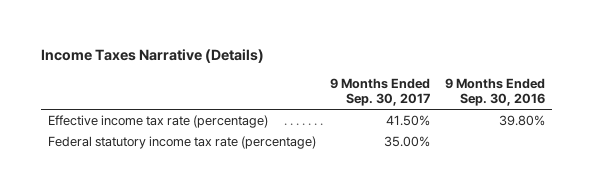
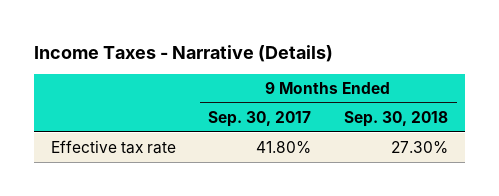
[40,49,264,64] Income Taxes Narrative (Details) -> [34,44,334,62] Income Taxes - Narrative (Details)
[444,77,545,107] 9 Months Ended Sep. 30, 2016 -> none
none -> [344,111,449,128] Sep. 30, 2018
[47,135,316,149] Federal statutory income tax rate (percentage) -> none
[47,114,268,128] Effective income tax rate (percentage) -> [50,140,176,155] Effective tax rate
[386,114,431,126] 41.50% -> [256,141,312,154] 41.80%

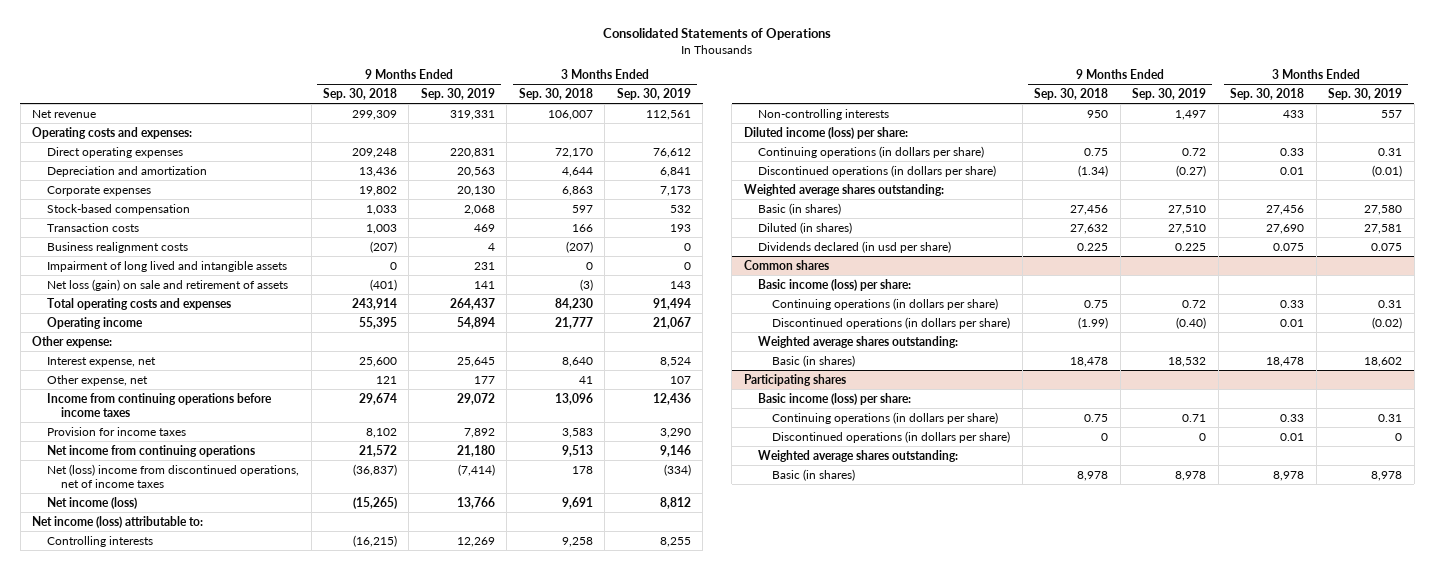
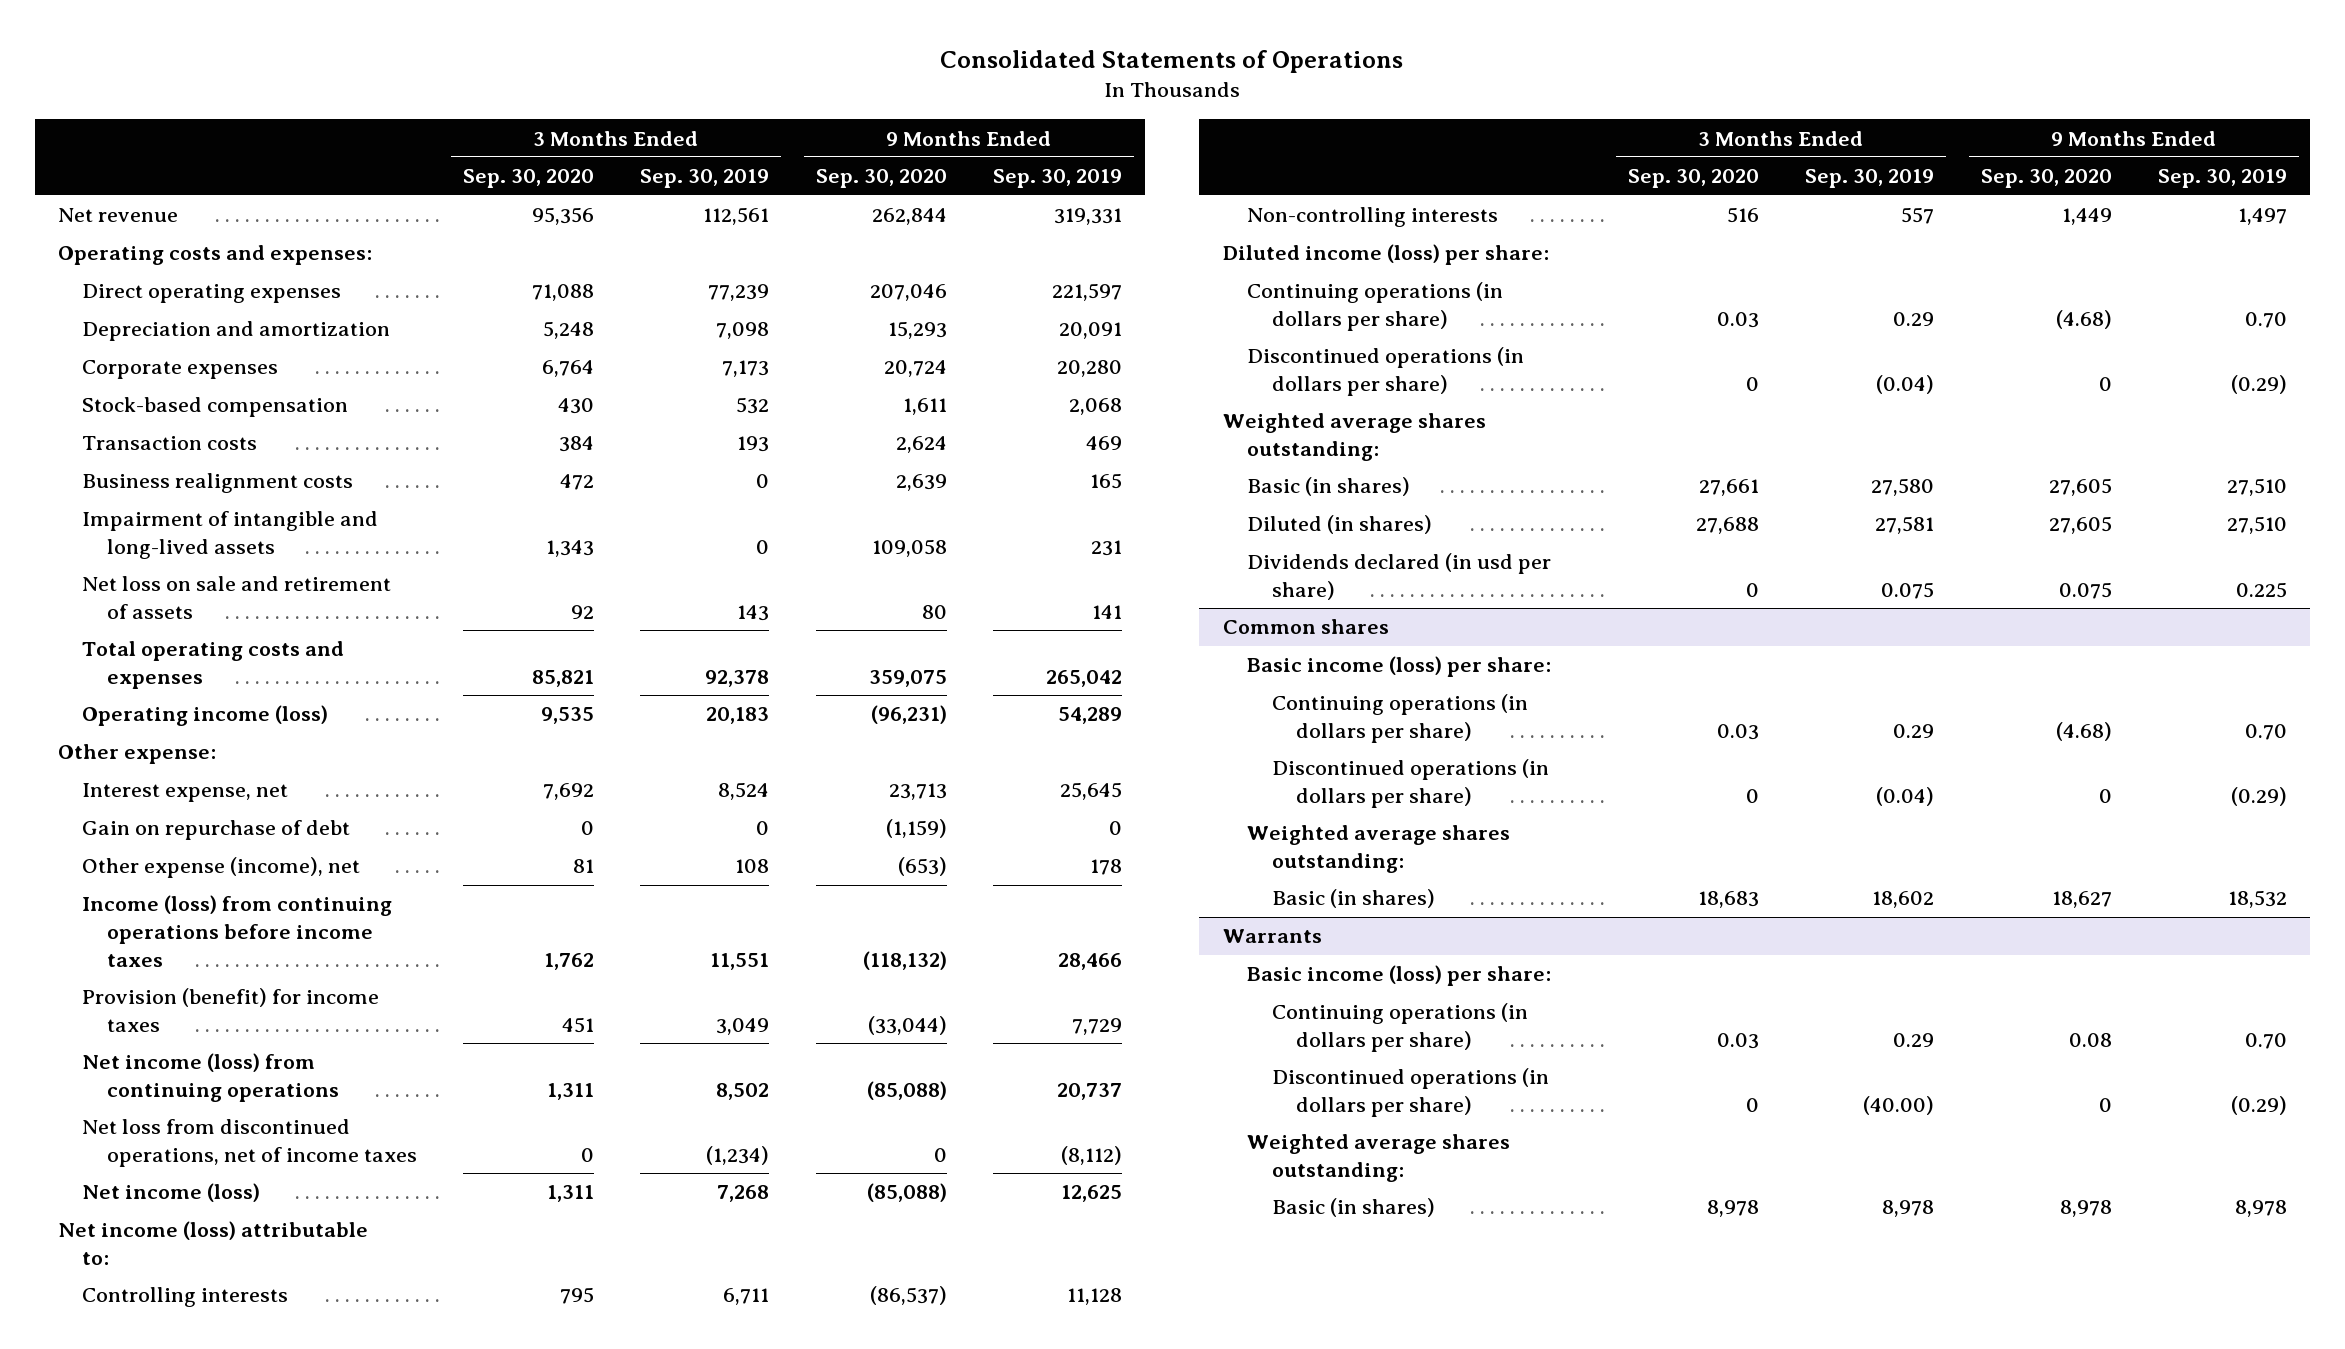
[322,87,397,100] Sep. 30, 2018 -> none
[518,87,593,100] Sep. 30, 2018 -> none
none -> [463,169,595,189] Sep. 30, 2020
none -> [815,169,947,189] Sep. 30, 2020
[449,147,495,158] 220,831 -> [1052,283,1123,302] 221,597
[652,147,691,158] 76,612 -> [708,284,770,302] 77,239
[456,166,495,177] 20,563 -> [1059,322,1123,340] 20,091
[659,166,691,177] 6,841 -> [716,322,770,340] 7,098
[456,185,495,196] 20,130 -> [1057,360,1123,378] 20,280
[487,242,495,251] 4 -> [1090,473,1123,490] 165
[46,260,287,272] Impairment of long lived and intangible assets -> [82,511,379,559] Impairment of intangible and long-lived assets
[46,278,288,291] Net loss (gain) on sale and retirement of assets -> [82,576,392,619] Net loss on sale and retirement of assets
[449,297,495,310] 264,437 -> [1046,669,1123,687] 265,042
[652,297,691,310] 91,494 -> [705,669,770,687] 92,378
[46,316,143,329] Operating income -> [82,705,329,727] Operating income (loss)
[456,316,495,329] 54,894 -> [1058,707,1123,725] 54,289
[652,316,691,329] 21,067 -> [706,707,770,725] 20,183
none -> [82,820,351,841] Gain on repurchase of debt
[46,374,148,386] Other expense, net -> [82,857,361,879] Other expense (income), net
[473,375,495,384] 177 -> [1090,859,1123,876] 178
[669,375,691,384] 107 -> [735,859,770,874] 108
[46,392,272,417] Income from continuing operations before income taxes -> [82,895,393,967] Income (loss) from continuing operations before income taxes
[456,392,495,405] 29,072 -> [1058,952,1123,970] 28,466
[652,392,691,405] 12,436 -> [710,952,770,970] 11,551
[46,426,186,436] Provision for income taxes -> [82,988,380,1032] Provision (benefit) for income taxes
[463,427,495,438] 7,892 -> [1072,1017,1123,1035] 7,729
[659,427,691,438] 3,290 -> [716,1017,770,1035] 3,049
[46,444,255,457] Net income from continuing operations -> [82,1053,339,1102] Net income (loss) from continuing operations
[456,444,495,457] 21,180 -> [1057,1082,1123,1100] 20,737
[659,444,691,457] 9,146 -> [716,1082,770,1100] 8,502
[46,463,299,488] Net (loss) income from discontinued operations, net of income taxes -> [82,1119,417,1167] Net loss from discontinued operations, net of income taxes
[457,463,495,476] (7,414) -> [1061,1145,1123,1165] (8,112)
[663,463,691,476] (334) -> [706,1145,770,1165] (1,234)
[456,496,495,509] 13,766 -> [1061,1185,1123,1203] 12,625
[659,496,691,509] 8,812 -> [717,1185,770,1203] 7,268
[456,536,495,547] 12,269 -> [1067,1288,1123,1306] 11,128
[659,536,691,547] 8,255 -> [723,1288,770,1306] 6,711
[1182,147,1207,156] 0.72 -> [2244,311,2287,328] 0.70
[1378,147,1403,156] 0.31 -> [1893,311,1935,326] 0.29
[1176,164,1207,177] (0.27) -> [2230,374,2287,394] (0.29)
[1372,164,1403,177] (0.01) -> [1876,374,1935,394] (0.04)
[1182,299,1207,308] 0.72 -> [2244,723,2287,740] 0.70
[1378,299,1403,308] 0.31 -> [1893,723,1935,738] 0.29
[1176,316,1207,329] (0.40) -> [2230,786,2287,806] (0.29)
[1372,316,1403,329] (0.02) -> [1876,786,1935,806] (0.04)
[743,373,846,386] Participating shares -> [1222,929,1322,944] Warrants
[1182,413,1207,422] 0.71 -> [2244,1032,2287,1049] 0.70
[1378,413,1403,422] 0.31 -> [1893,1032,1935,1047] 0.29
[1199,432,1207,441] 0 -> [2230,1095,2287,1115] (0.29)
[1395,432,1403,441] 0 -> [1863,1095,1935,1115] (40.00)

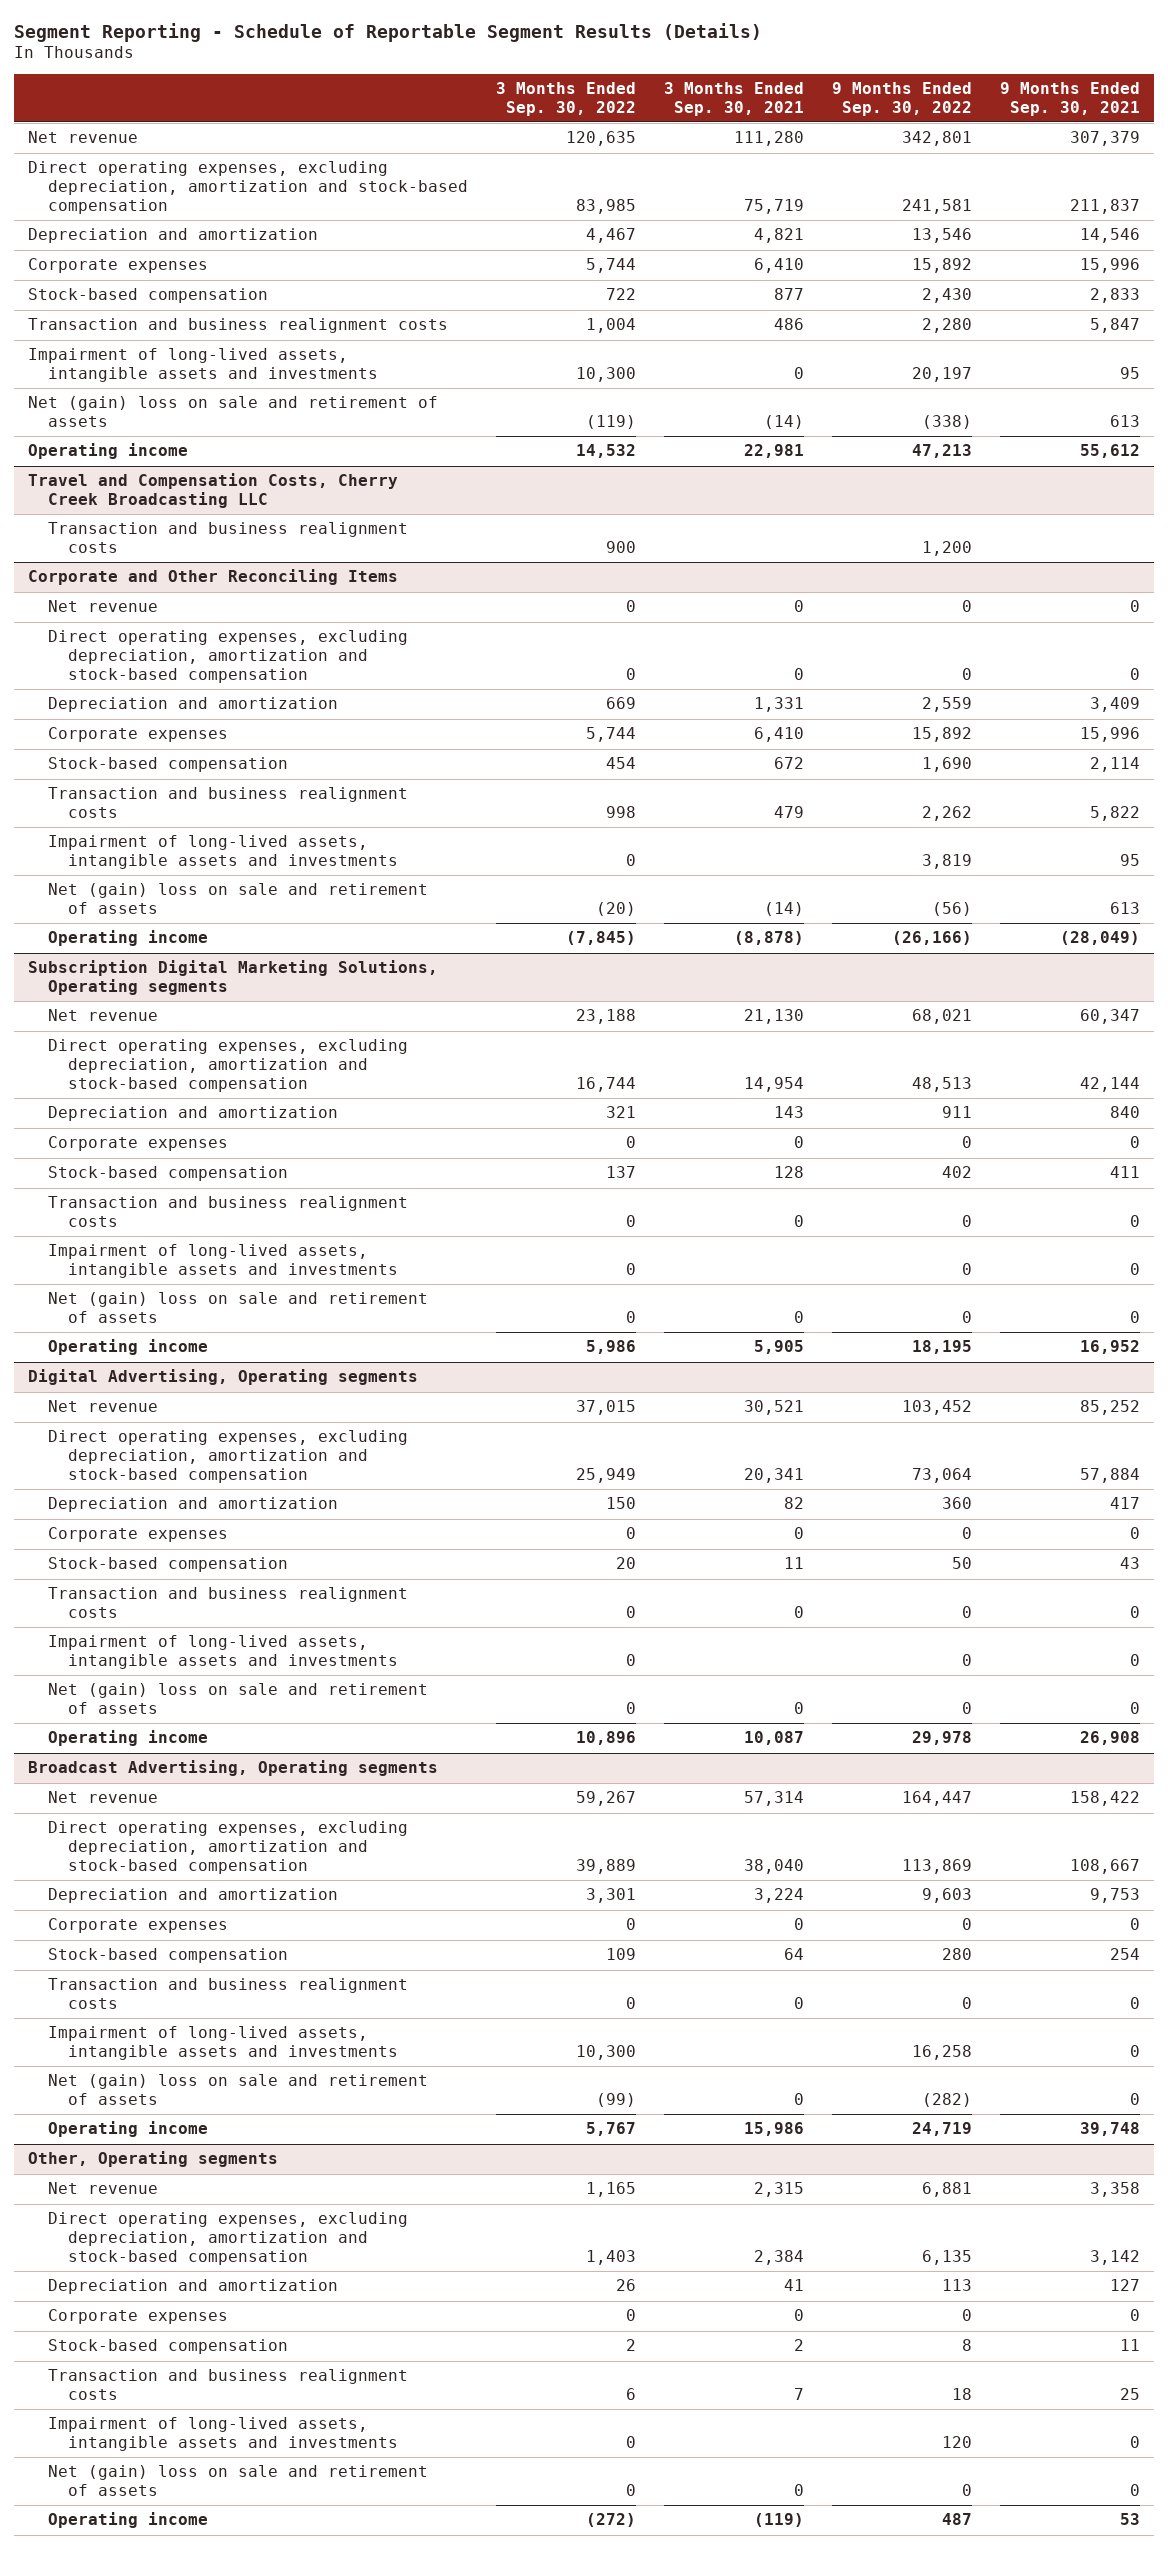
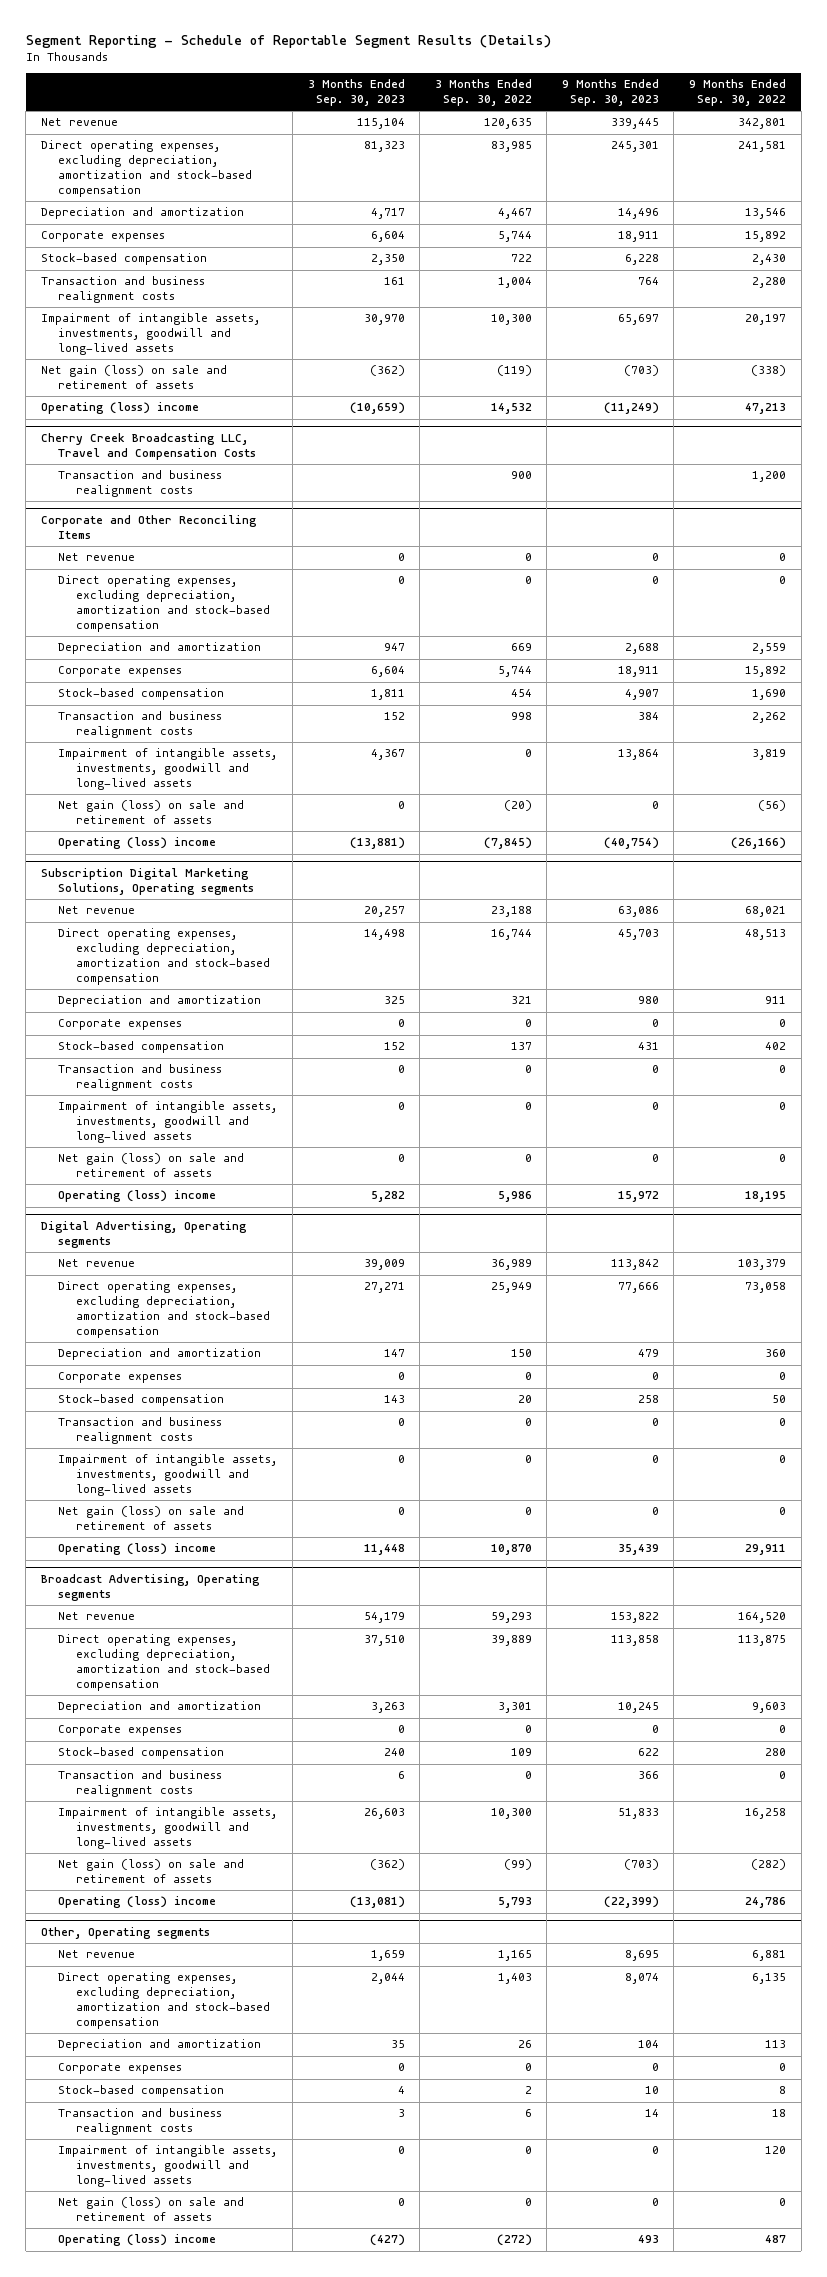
[664,81,805,116] 3 Months Ended Sep. 30, 2021 -> none
[1000,81,1141,116] 9 Months Ended Sep. 30, 2021 -> none
none -> [307,79,405,107] 3 Months Ended Sep. 30, 2023
none -> [561,79,659,107] 9 Months Ended Sep. 30, 2023
[27,348,378,383] Impairment of long-lived assets, intangible assets and investments -> [40,313,260,356] Impairment of intangible assets, investments, goodwill and long-lived assets
[27,396,438,428] Net (gain) loss on sale and retirement of assets -> [40,365,227,390] Net gain (loss) on sale and retirement of assets
[27,443,188,460] Operating income -> [40,402,199,415] Operating (loss) income
[27,473,398,509] Travel and Compensation Costs, Cherry Creek Broadcasting LLC -> [40,432,257,460] Cherry Creek Broadcasting LLC, Travel and Compensation Costs
[47,835,398,870] Impairment of long-lived assets, intangible assets and investments -> [58,748,278,791] Impairment of intangible assets, investments, goodwill and long-lived assets
[47,883,428,915] Net (gain) loss on sale and retirement of assets -> [58,800,245,825] Net gain (loss) on sale and retirement of assets
[47,930,208,947] Operating income -> [58,837,217,850] Operating (loss) income
[47,1244,398,1279] Impairment of long-lived assets, intangible assets and investments -> [58,1101,278,1144] Impairment of intangible assets, investments, goodwill and long-lived assets
[47,1292,428,1324] Net (gain) loss on sale and retirement of assets -> [58,1153,245,1178] Net gain (loss) on sale and retirement of assets
[47,1339,208,1356] Operating income -> [58,1190,217,1203] Operating (loss) income
[575,1400,636,1416] 37,015 -> [490,1259,532,1271] 36,989
[902,1400,973,1416] 103,452 -> [738,1259,787,1271] 103,379
[912,1468,973,1484] 73,064 -> [745,1282,787,1294] 73,058
[47,1635,398,1670] Impairment of long-lived assets, intangible assets and investments -> [58,1454,278,1497] Impairment of intangible assets, investments, goodwill and long-lived assets
[47,1683,428,1715] Net (gain) loss on sale and retirement of assets -> [58,1506,245,1531] Net gain (loss) on sale and retirement of assets
[47,1730,208,1747] Operating income -> [58,1543,217,1556] Operating (loss) income
[575,1731,636,1746] 10,896 -> [490,1544,532,1556] 10,870
[912,1731,973,1746] 29,978 -> [745,1544,787,1556] 29,911
[575,1791,636,1807] 59,267 -> [490,1612,532,1624] 59,293
[902,1791,973,1807] 164,447 -> [738,1612,787,1624] 164,520
[902,1859,973,1875] 113,869 -> [738,1635,787,1647] 113,875
[47,2026,398,2061] Impairment of long-lived assets, intangible assets and investments -> [58,1807,278,1850] Impairment of intangible assets, investments, goodwill and long-lived assets
[47,2074,428,2106] Net (gain) loss on sale and retirement of assets -> [58,1859,245,1884] Net gain (loss) on sale and retirement of assets
[47,2121,208,2138] Operating income -> [58,1896,217,1909] Operating (loss) income
[585,2122,636,2137] 5,767 -> [497,1897,532,1909] 5,793
[912,2122,973,2137] 24,719 -> [745,1897,787,1909] 24,786
[47,2417,398,2452] Impairment of long-lived assets, intangible assets and investments -> [58,2145,278,2188] Impairment of intangible assets, investments, goodwill and long-lived assets
[47,2465,428,2497] Net (gain) loss on sale and retirement of assets -> [58,2197,245,2222] Net gain (loss) on sale and retirement of assets
[47,2512,208,2529] Operating income -> [58,2234,217,2247] Operating (loss) income

